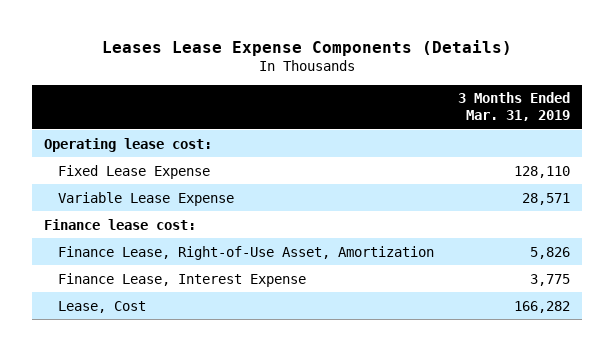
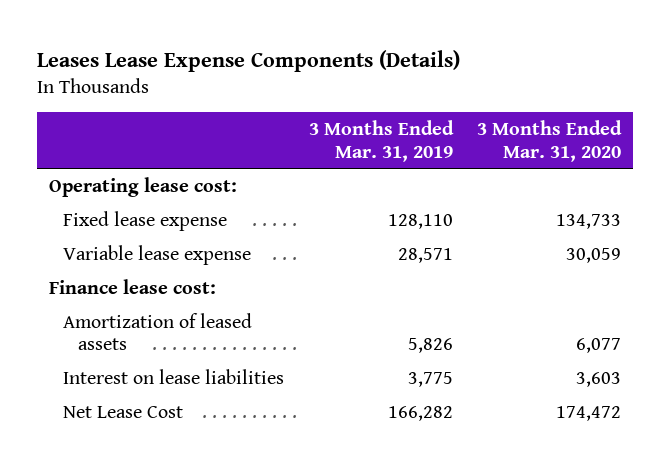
none -> [476,120,622,162] 3 Months Ended Mar. 31, 2020
[57,164,210,179] Fixed Lease Expense -> [63,210,228,231] Fixed lease expense
[57,191,234,206] Variable Lease Expense -> [63,244,252,265] Variable lease expense
[57,245,434,260] Finance Lease, Right-of-Use Asset, Amortization -> [63,312,253,351] Amortization of leased assets
[57,272,306,287] Finance Lease, Interest Expense -> [63,368,285,384] Interest on lease liabilities
[57,300,146,313] Lease, Cost -> [63,405,184,418] Net Lease Cost

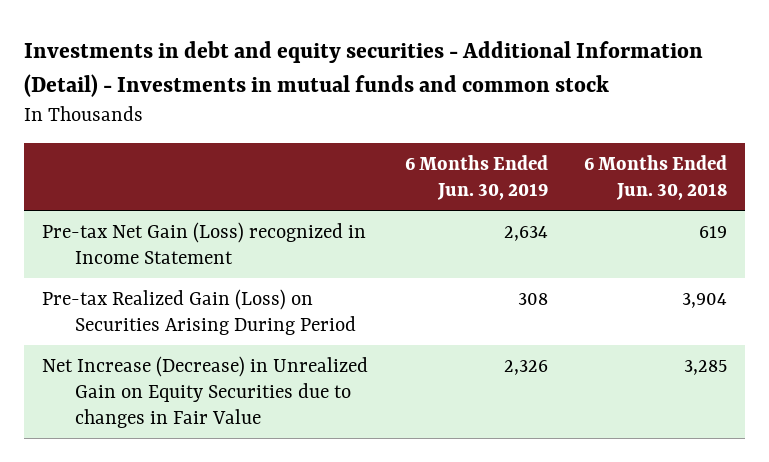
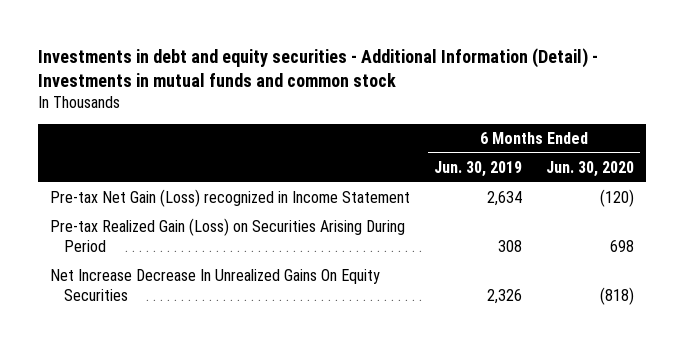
[583,154,727,200] 6 Months Ended Jun. 30, 2018 -> none
none -> [546,160,635,177] Jun. 30, 2020
[42,355,369,428] Net Increase (Decrease) in Unrealized Gain on Equity Securities due to changes in Fair Value -> [50,268,381,301] Net Increase Decrease In Unrealized Gains On Equity Securities

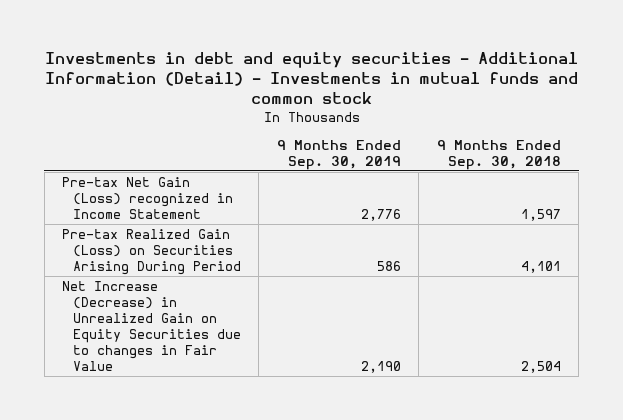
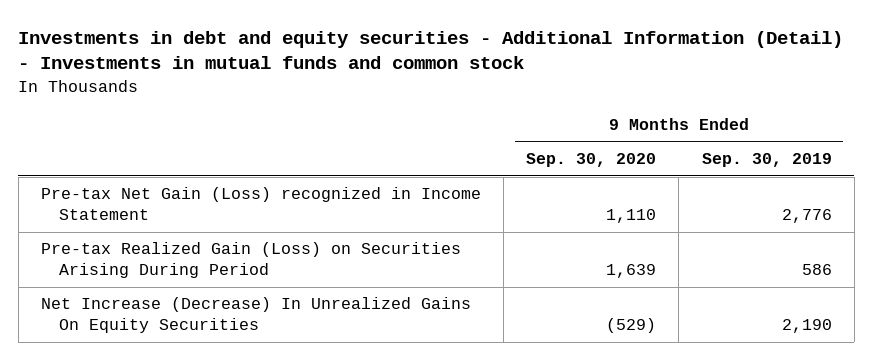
[436,139,561,170] 9 Months Ended Sep. 30, 2018 -> none
none -> [526,153,657,168] Sep. 30, 2020
[62,280,241,371] Net Increase (Decrease) in Unrealized Gain on Equity Securities due to changes in Fair Value -> [41,297,472,334] Net Increase (Decrease) In Unrealized Gains On Equity Securities

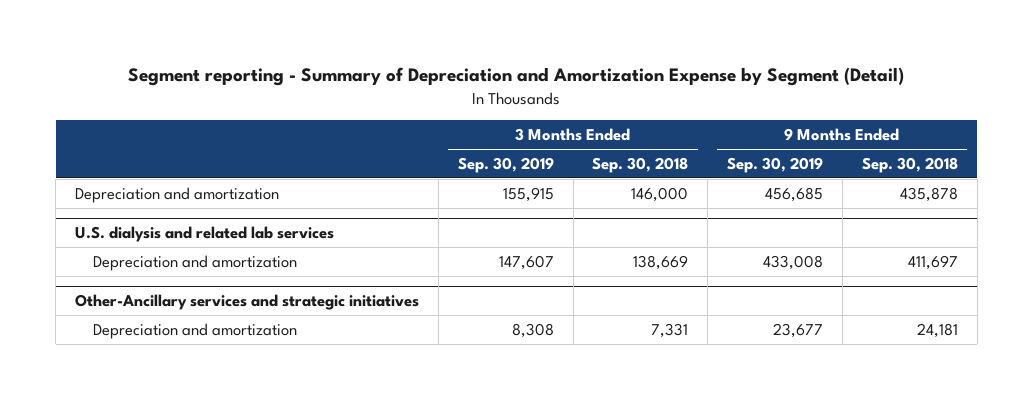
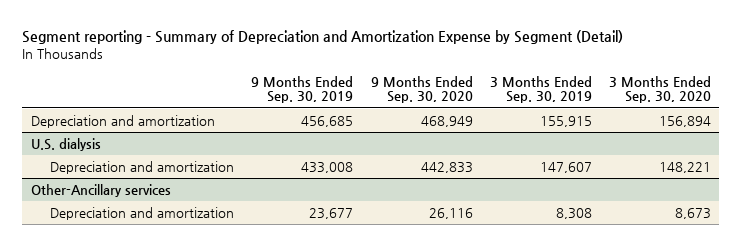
[592,156,689,173] Sep. 30, 2018 -> none
[861,156,958,173] Sep. 30, 2018 -> none
none -> [370,75,473,104] 9 Months Ended Sep. 30, 2020
none -> [608,75,711,104] 3 Months Ended Sep. 30, 2020
[75,225,335,242] U.S. dialysis and related lab services -> [30,137,101,151] U.S. dialysis
[75,293,420,310] Other-Ancillary services and strategic initiatives -> [30,183,171,197] Other-Ancillary services

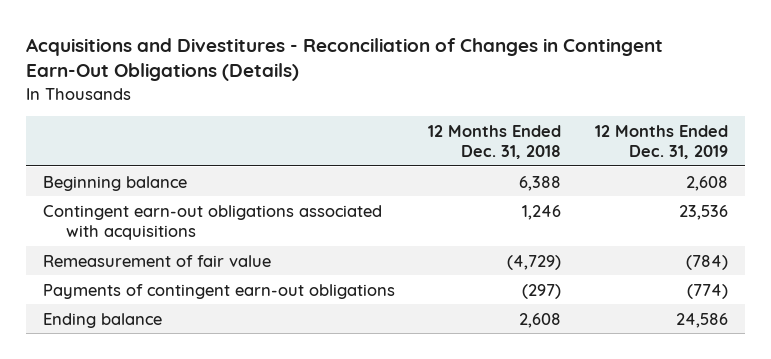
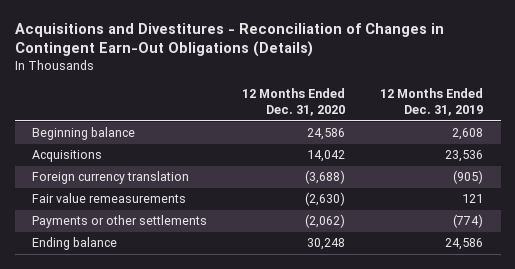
[428,124,562,160] 12 Months Ended Dec. 31, 2018 -> none
none -> [242,88,346,117] 12 Months Ended Dec. 31, 2020
[42,204,382,240] Contingent earn-out obligations associated with acquisitions -> [32,150,103,163] Acquisitions
none -> [32,171,190,185] Foreign currency translation
[42,254,271,267] Remeasurement of fair value -> [32,193,187,204] Fair value remeasurements
[685,254,728,270] (784) -> [462,194,484,204] 121
[42,283,395,299] Payments of contingent earn-out obligations -> [32,215,208,229] Payments or other settlements

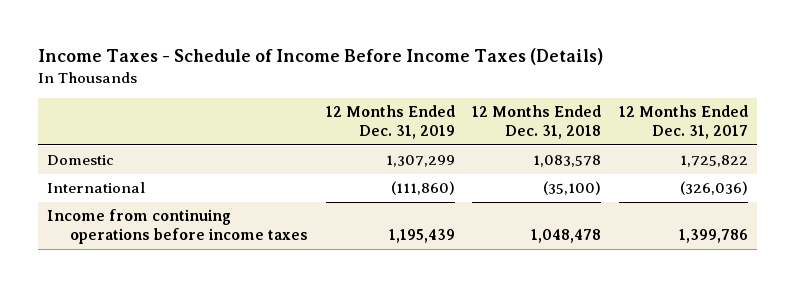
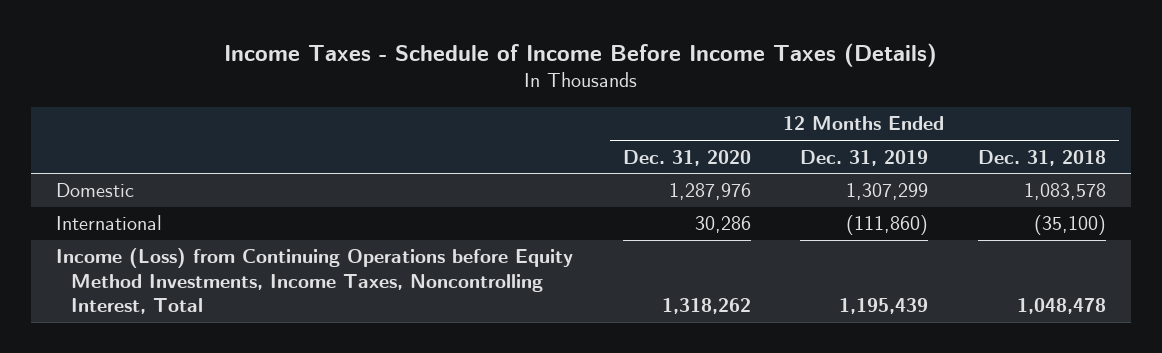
[618,105,748,139] 12 Months Ended Dec. 31, 2017 -> none
none -> [622,149,751,166] Dec. 31, 2020
[46,209,309,244] Income from continuing operations before income taxes -> [55,248,573,314] Income (Loss) from Continuing Operations before Equity Method Investments, Income Taxes, Noncontrolling Interest, Total

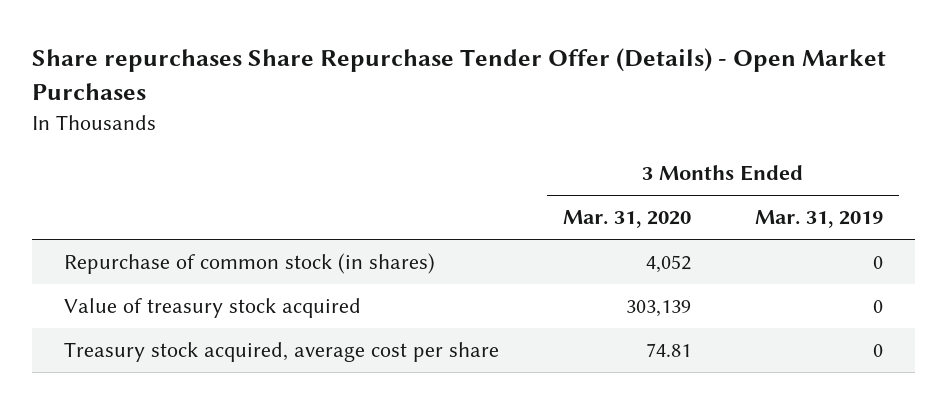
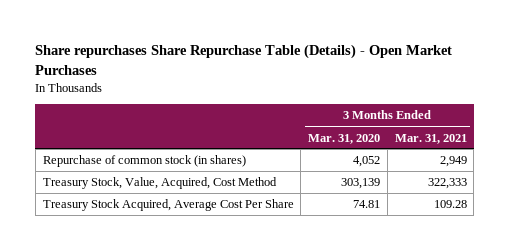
[32,48,887,101] Share repurchases Share Repurchase Tender Offer (Details) - Open Market Purchases -> [35,44,453,75] Share repurchases Share Repurchase Table (Details) - Open Market Purchases
[755,210,884,229] Mar. 31, 2019 -> none
none -> [394,133,467,144] Mar. 31, 2021
[64,298,362,319] Value of treasury stock acquired -> [42,177,277,190] Treasury Stock, Value, Acquired, Cost Method
[64,342,500,363] Treasury stock acquired, average cost per share -> [42,199,294,212] Treasury Stock Acquired, Average Cost Per Share

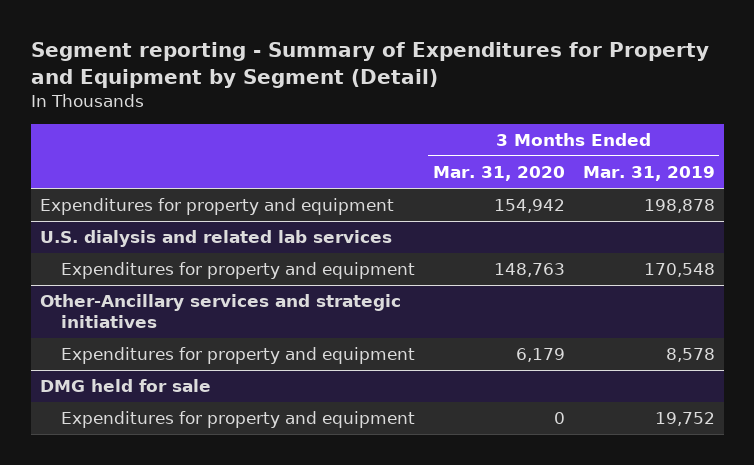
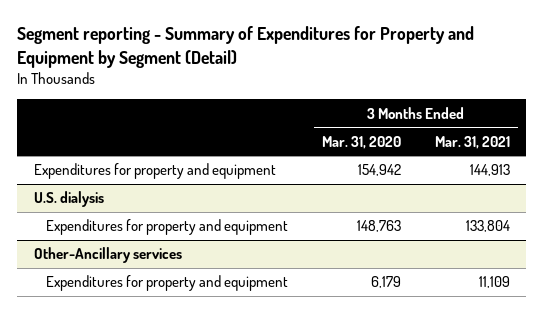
[582,166,715,182] Mar. 31, 2019 -> none
none -> [434,135,510,149] Mar. 31, 2021
[39,230,392,248] U.S. dialysis and related lab services -> [33,191,104,208] U.S. dialysis
[39,294,401,329] Other-Ancillary services and strategic initiatives -> [33,247,182,264] Other-Ancillary services
[39,379,211,393] DMG held for sale -> none
[60,411,415,429] Expenditures for property and equipment -> none

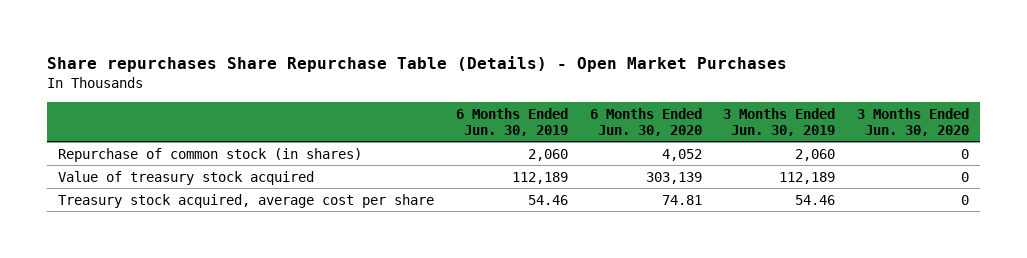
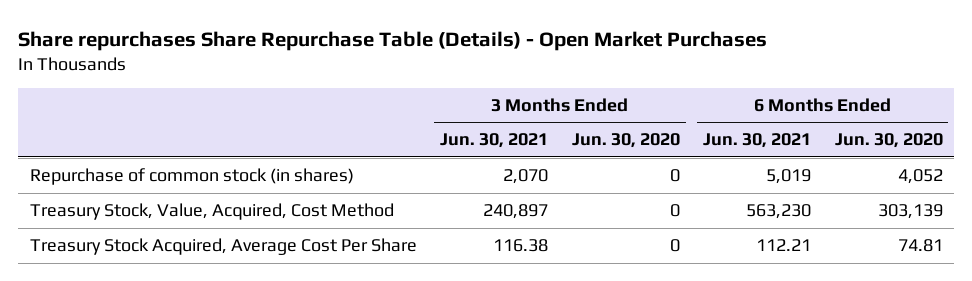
[455,107,568,136] 6 Months Ended Jun. 30, 2019 -> none
[723,107,836,136] 3 Months Ended Jun. 30, 2019 -> none
none -> [440,133,549,149] Jun. 30, 2021
none -> [703,133,812,149] Jun. 30, 2021
[57,170,314,185] Value of treasury stock acquired -> [29,203,394,221] Treasury Stock, Value, Acquired, Cost Method
[57,193,434,208] Treasury stock acquired, average cost per share -> [29,238,417,256] Treasury Stock Acquired, Average Cost Per Share

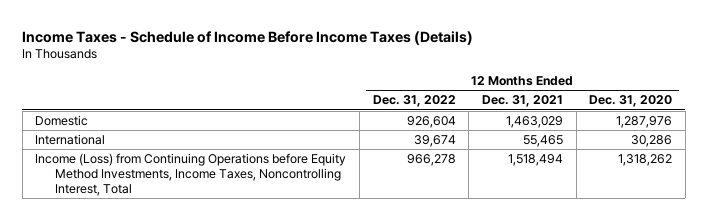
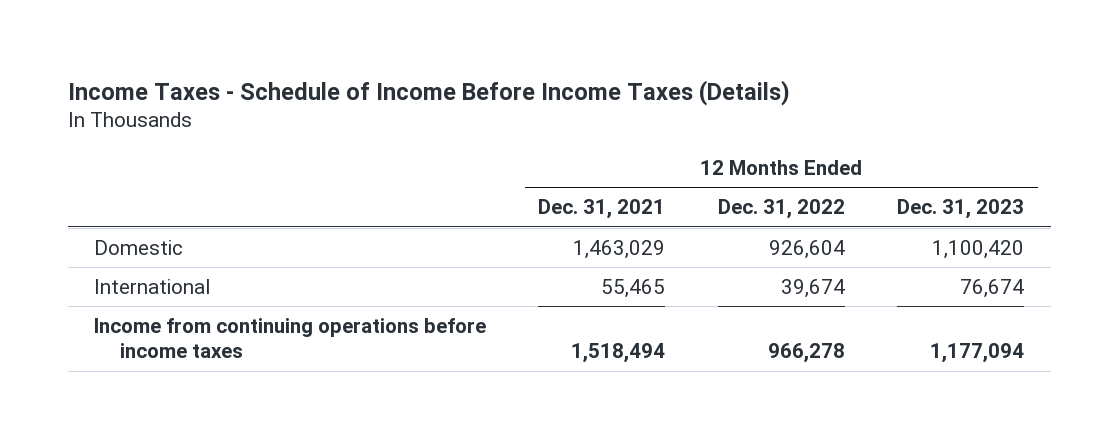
[589,95,673,108] Dec. 31, 2020 -> none
none -> [897,199,1025,220] Dec. 31, 2023
[35,153,347,197] Income (Loss) from Continuing Operations before Equity Method Investments, Income Taxes, Noncontrolling Interest, Total -> [93,318,486,359] Income from continuing operations before income taxes

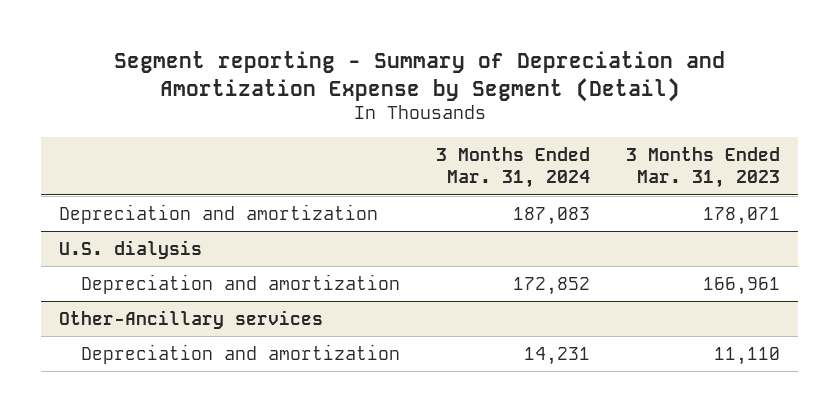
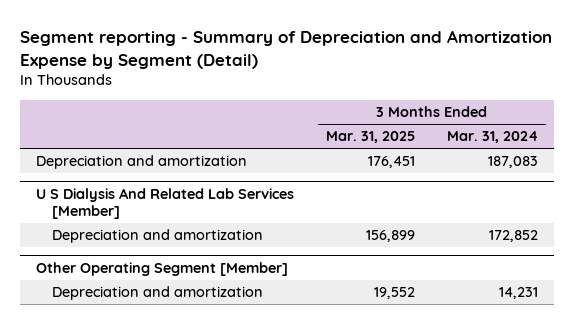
[626,146,781,189] 3 Months Ended Mar. 31, 2023 -> none
none -> [325,131,415,144] Mar. 31, 2025
[58,239,202,259] U.S. dialysis -> [35,187,294,219] U S Dialysis And Related Lab Services [Member]
[58,309,323,329] Other-Ancillary services -> [35,261,288,276] Other Operating Segment [Member]

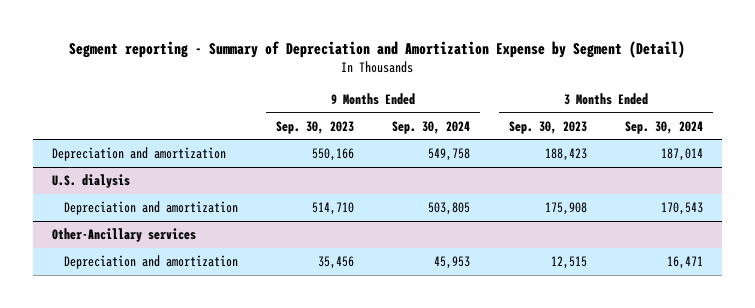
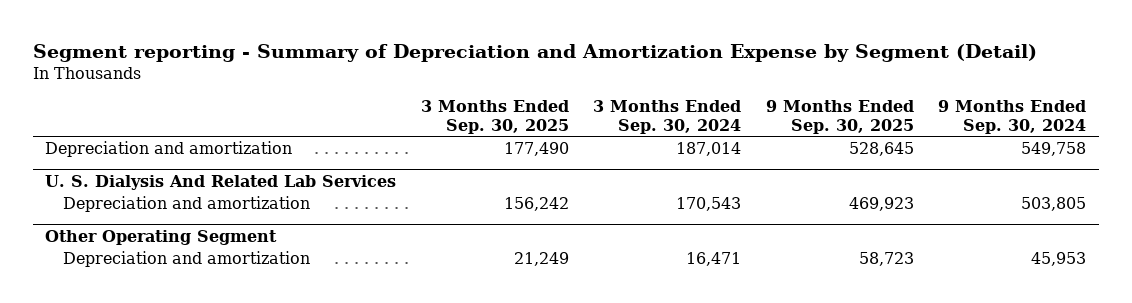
[275,120,354,134] Sep. 30, 2023 -> none
[508,120,587,134] Sep. 30, 2023 -> none
none -> [420,100,569,134] 3 Months Ended Sep. 30, 2025
none -> [765,100,914,134] 9 Months Ended Sep. 30, 2025
[51,174,130,189] U.S. dialysis -> none
none -> [45,174,397,190] U. S. Dialysis And Related Lab Services
[51,228,196,243] Other-Ancillary services -> [45,229,278,245] Other Operating Segment

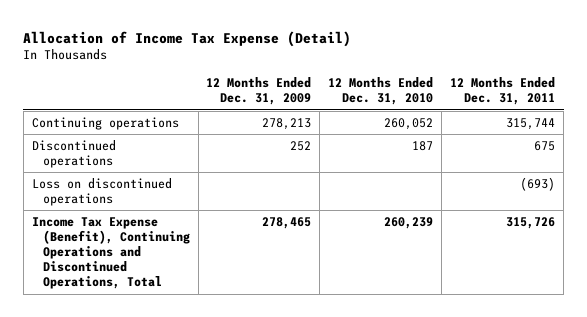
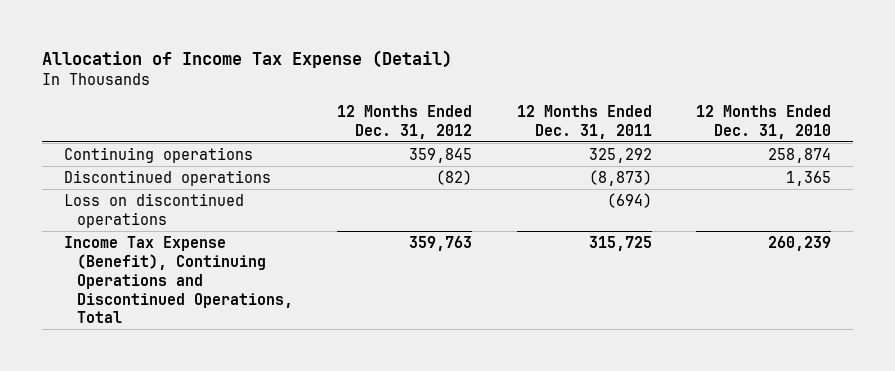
[206,77,312,106] 12 Months Ended Dec. 31, 2009 -> none
none -> [337,104,473,139] 12 Months Ended Dec. 31, 2012
[384,117,434,130] 260,052 -> [768,147,832,163] 258,874
[506,117,556,130] 315,744 -> [588,147,652,163] 325,292
[412,140,434,151] 187 -> [786,170,832,186] 1,365
[534,140,556,151] 675 -> [588,169,652,186] (8,873)
[520,176,556,191] (693) -> [606,192,652,208] (694)
[506,216,556,229] 315,726 -> [588,235,652,251] 315,725

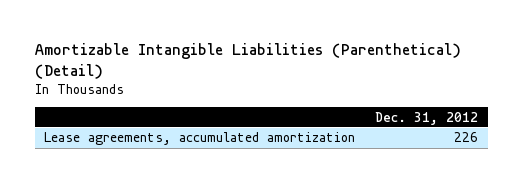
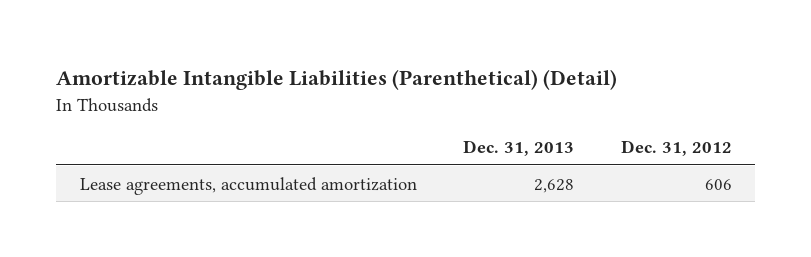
none -> [463,140,575,157] Dec. 31, 2013
[453,132,478,143] 226 -> [704,178,732,190] 606

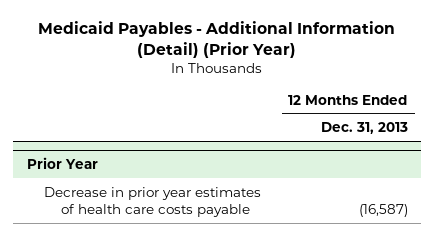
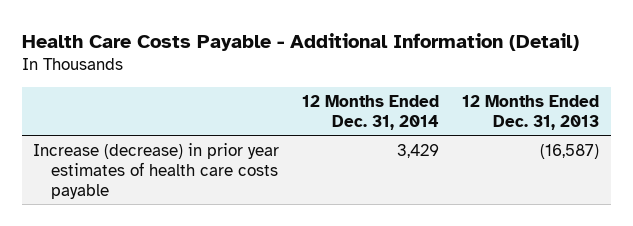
[38,21,396,58] Medicaid Payables - Additional Information (Detail) (Prior Year) -> [21,32,579,51] Health Care Costs Payable - Additional Information (Detail)
none -> [302,95,440,130] 12 Months Ended Dec. 31, 2014
[27,157,99,170] Prior Year -> none
[44,186,262,217] Decrease in prior year estimates of health care costs payable -> [33,142,280,199] Increase (decrease) in prior year estimates of health care costs payable

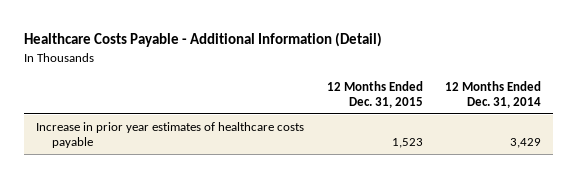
[21,32,579,51] Health Care Costs Payable - Additional Information (Detail) -> [24,32,383,48] Healthcare Costs Payable - Additional Information (Detail)
[462,95,600,130] 12 Months Ended Dec. 31, 2013 -> none
none -> [326,80,423,108] 12 Months Ended Dec. 31, 2015
[33,142,280,199] Increase (decrease) in prior year estimates of health care costs payable -> [35,122,304,149] Increase in prior year estimates of healthcare costs payable

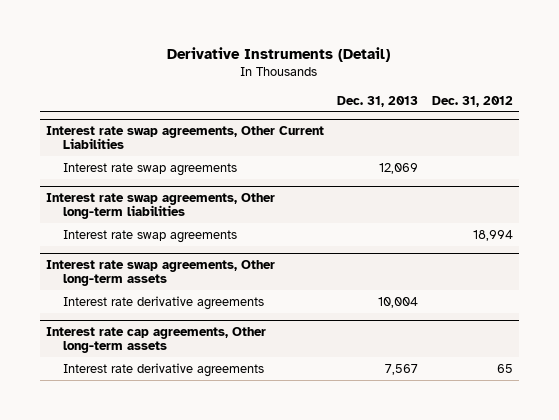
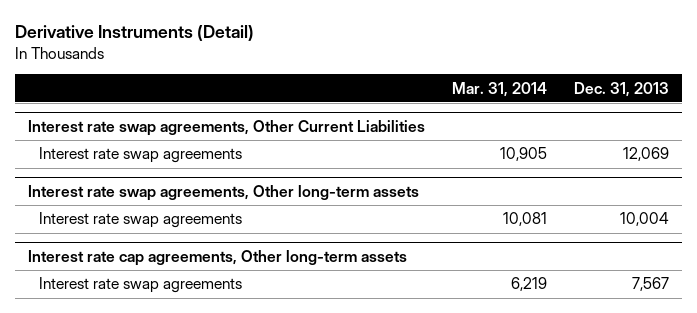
[431,95,513,107] Dec. 31, 2012 -> none
none -> [451,81,547,97] Mar. 31, 2014
[46,192,276,220] Interest rate swap agreements, Other long-term liabilities -> none
[63,229,238,243] Interest rate swap agreements -> none
[63,295,265,310] Interest rate derivative agreements -> [39,212,243,229] Interest rate swap agreements
[63,362,265,377] Interest rate derivative agreements -> [39,277,243,294] Interest rate swap agreements

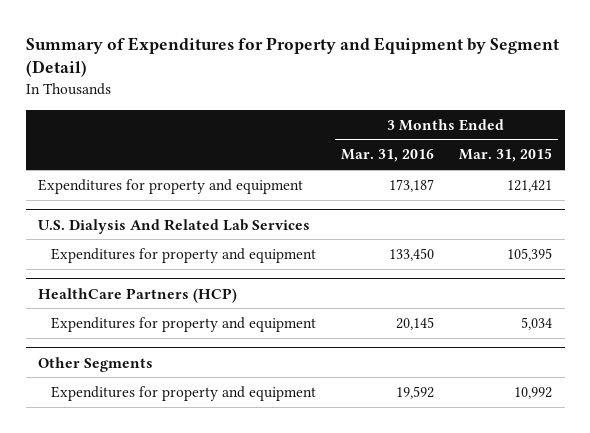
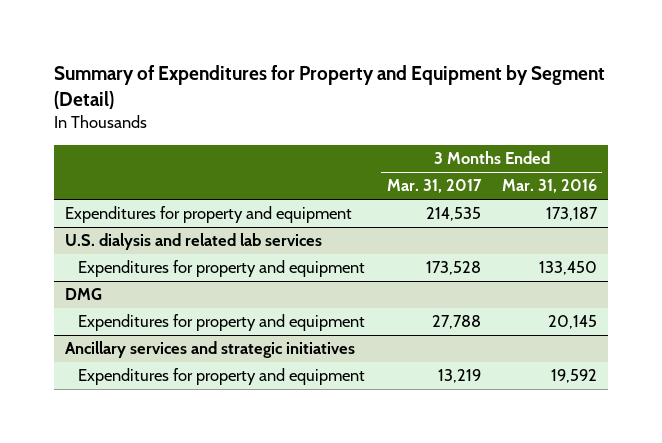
[459,148,553,163] Mar. 31, 2015 -> none
none -> [386,179,482,194] Mar. 31, 2017
[38,218,311,234] U.S. Dialysis And Related Lab Services -> [65,233,323,251] U.S. dialysis and related lab services
[38,287,238,303] HealthCare Partners (HCP) -> none
none -> [65,288,103,301] DMG
[38,356,154,372] Other Segments -> [65,341,356,359] Ancillary services and strategic initiatives

